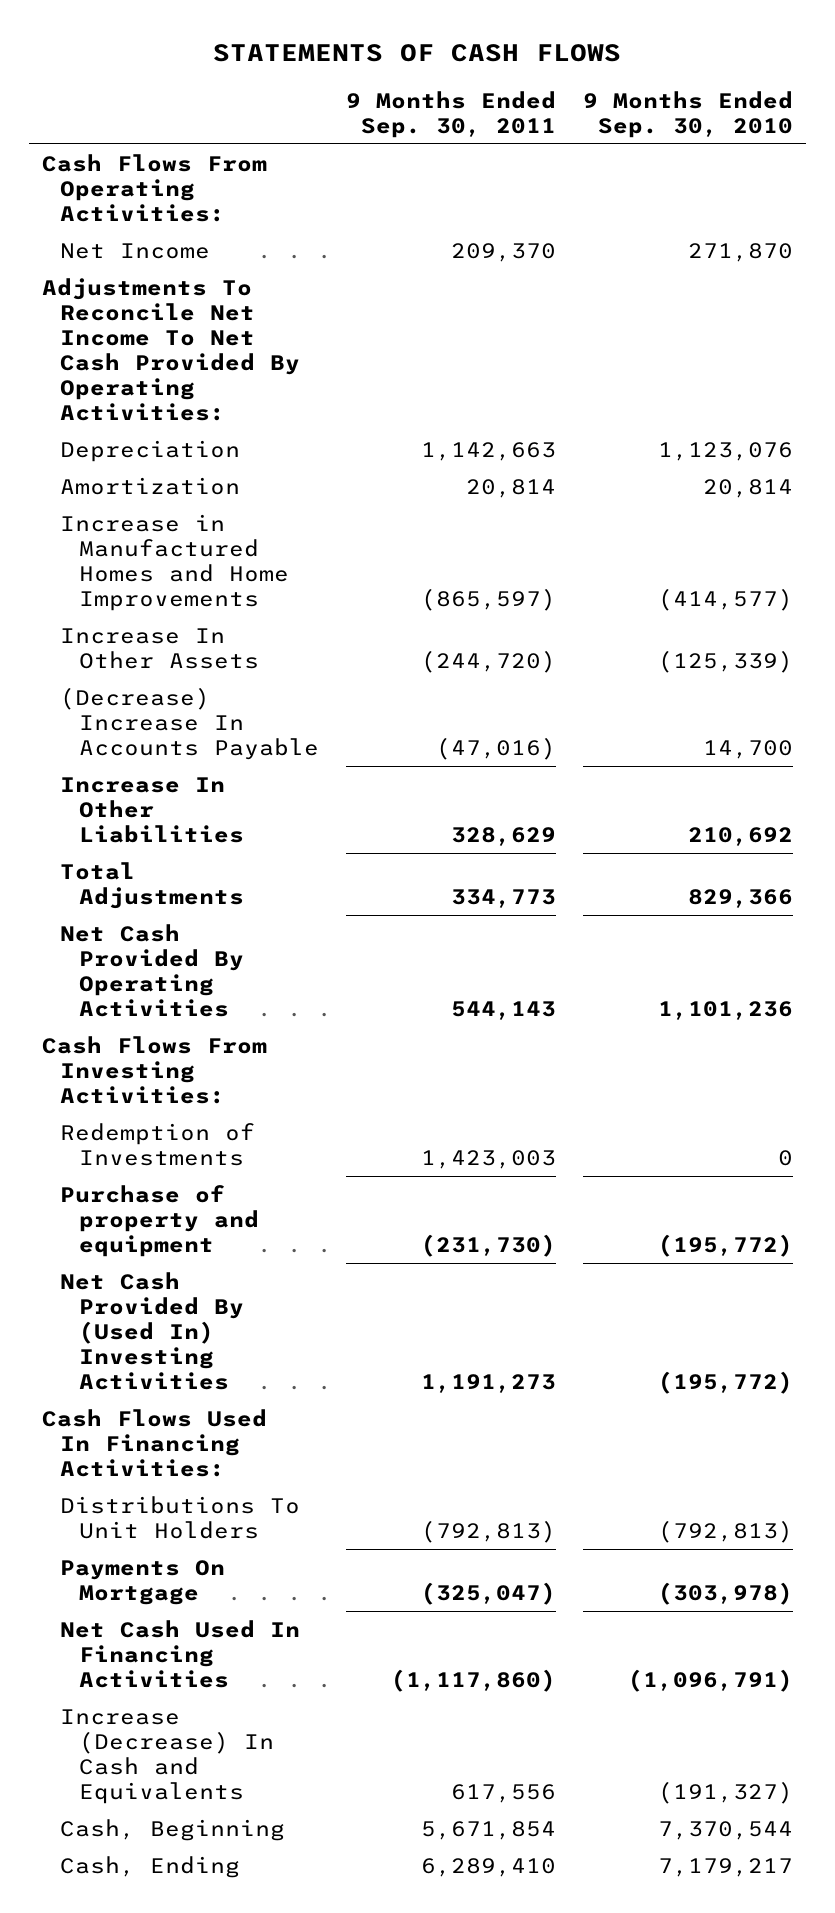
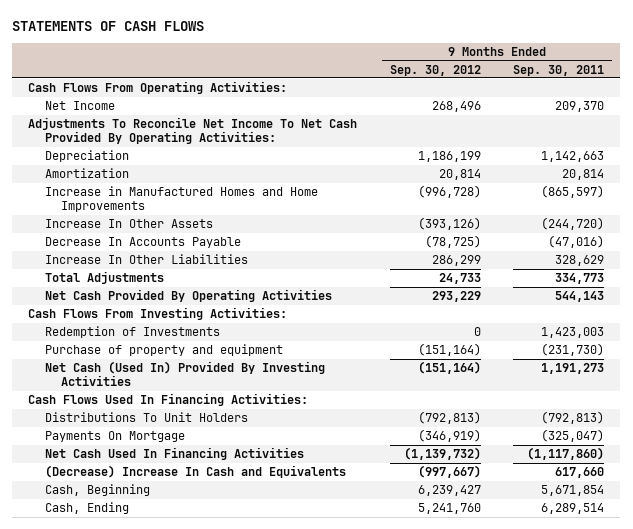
[582,90,793,138] 9 Months Ended Sep. 30, 2010 -> none
none -> [389,64,481,76] Sep. 30, 2012
[60,686,319,760] (Decrease) Increase In Accounts Payable -> [44,237,241,249] Decrease In Accounts Payable
[60,1271,244,1390] Net Cash Provided By (Used In) Investing Activities -> [44,361,325,387] Net Cash (Used In) Provided By Investing Activities
[60,1708,274,1804] Increase (Decrease) In Cash and Equivalents -> [44,465,346,479] (Decrease) Increase In Cash and Equivalents
[450,1783,556,1803] 617,556 -> [555,467,605,479] 617,660
[420,1857,556,1877] 6,289,410 -> [541,503,605,515] 6,289,514

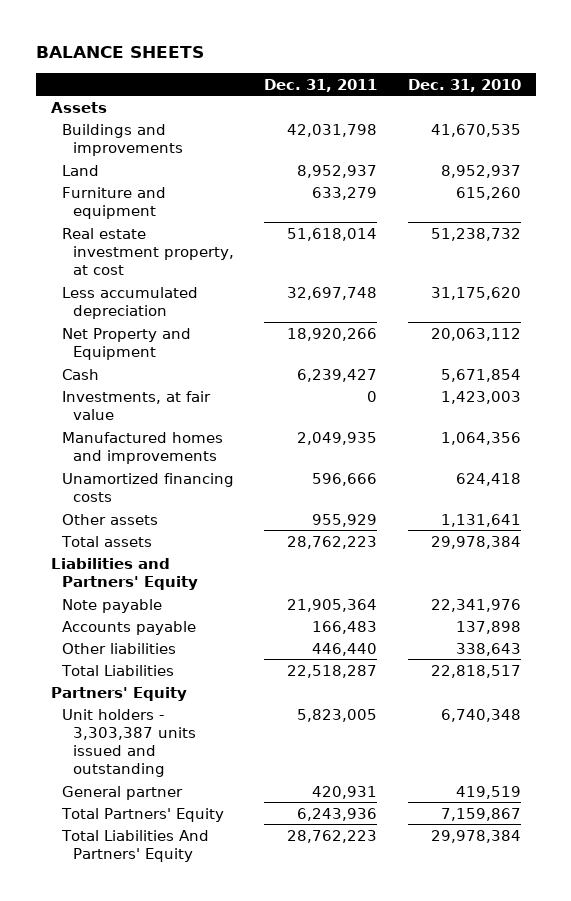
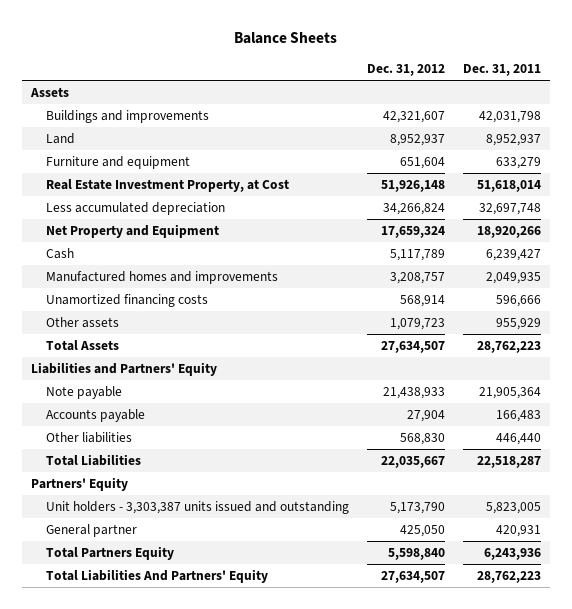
[35,46,204,59] BALANCE SHEETS -> [233,32,337,45] Balance Sheets
[407,78,521,92] Dec. 31, 2010 -> none
none -> [367,63,446,76] Dec. 31, 2012
[61,227,234,276] Real estate investment property, at cost -> [46,179,290,193] Real Estate Investment Property, at Cost
[61,390,211,420] Investments, at fair value -> none
[60,535,152,547] Total assets -> [46,340,120,352] Total Assets
[60,807,224,822] Total Partners' Equity -> [46,546,175,561] Total Partners Equity

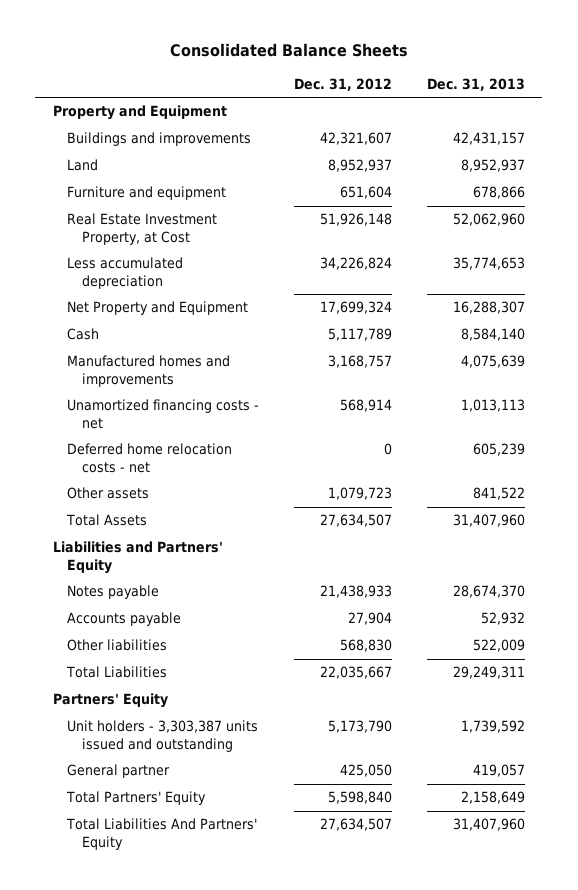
[233,32,337,45] Balance Sheets -> [169,43,408,58] Consolidated Balance Sheets
[463,63,542,76] Dec. 31, 2011 -> none
none -> [427,77,526,91] Dec. 31, 2013
[29,87,69,98] Assets -> none
none -> [52,105,227,121] Property and Equipment
[383,203,446,216] 34,266,824 -> [320,257,393,271] 34,226,824
[381,226,446,239] 17,659,324 -> [320,301,393,315] 17,699,324
[390,272,446,285] 3,208,757 -> [328,355,393,369] 3,168,757
[46,294,209,308] Unamortized financing costs -> [67,399,260,429] Unamortized financing costs - net
none -> [67,443,233,473] Deferred home relocation costs - net
[46,386,123,400] Note payable -> [67,585,160,600] Notes payable
[46,546,175,561] Total Partners Equity -> [66,791,207,806] Total Partners' Equity

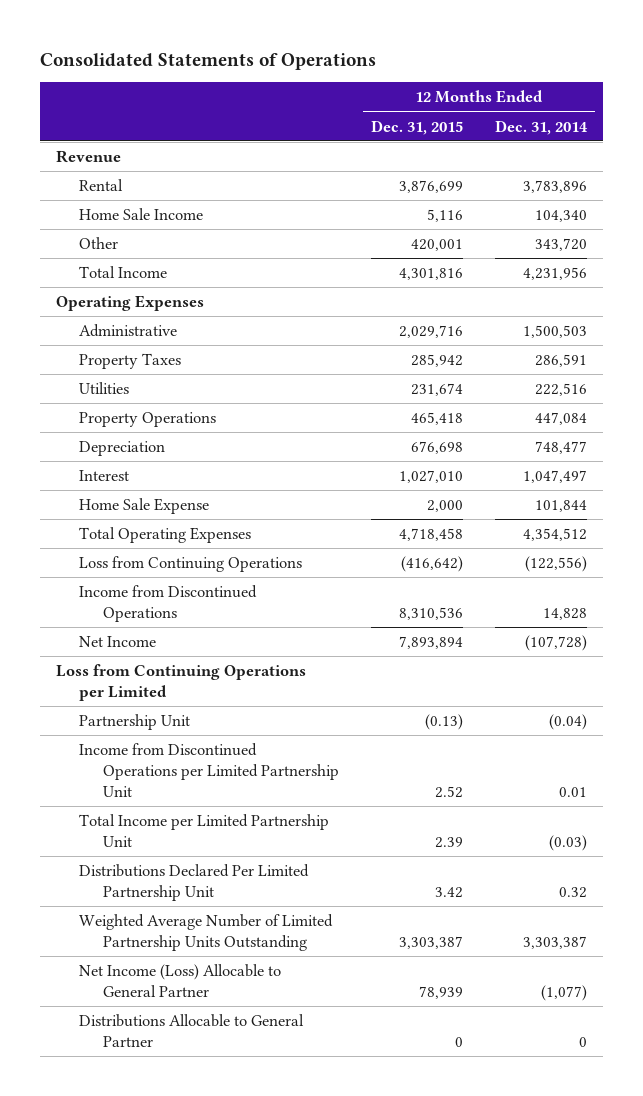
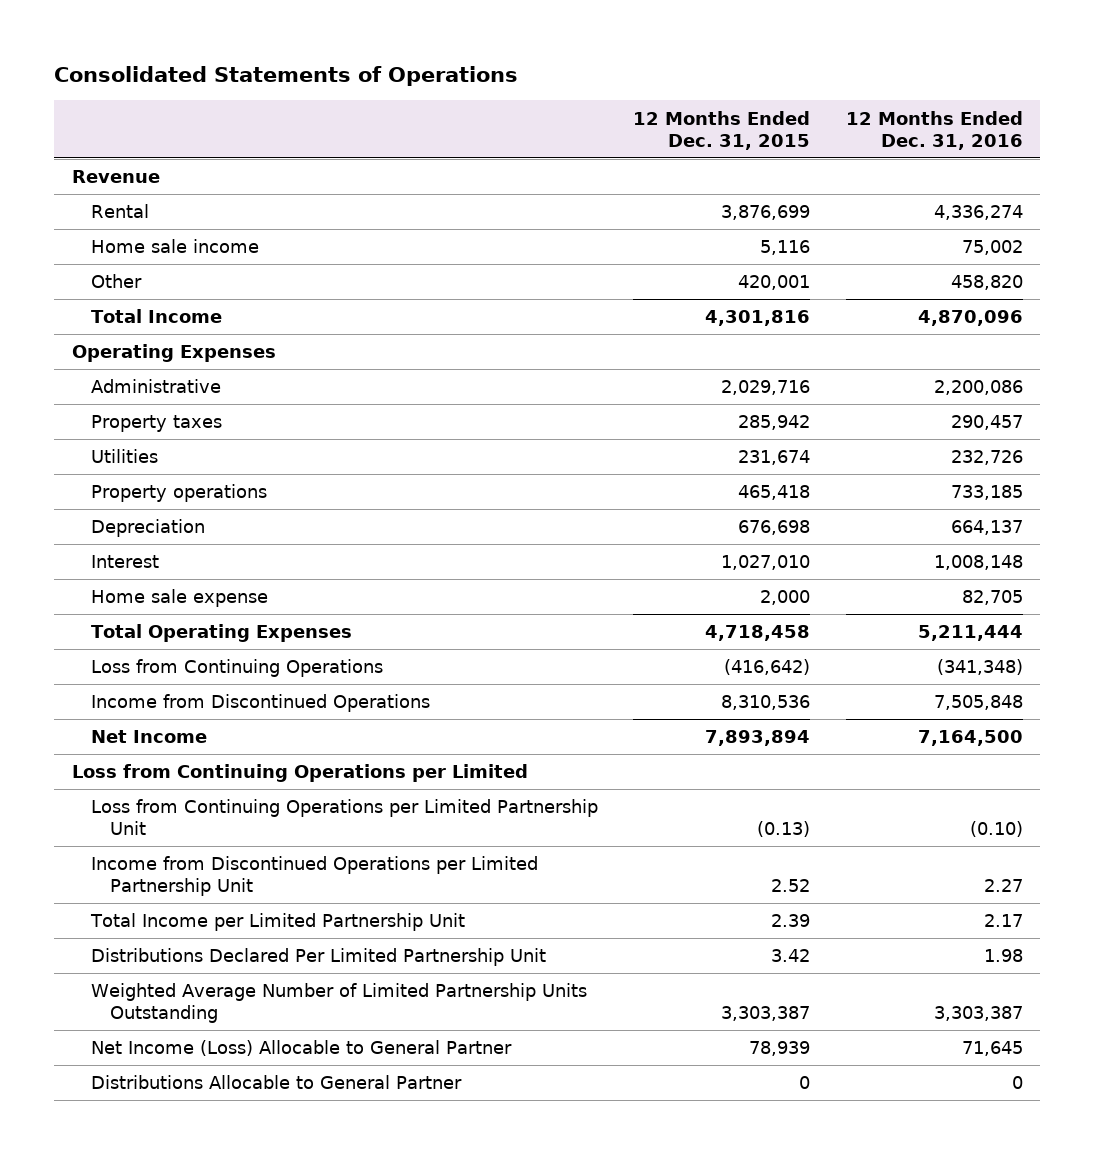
[495,119,589,135] Dec. 31, 2014 -> none
none -> [845,110,1023,150] 12 Months Ended Dec. 31, 2016
[79,208,204,221] Home Sale Income -> [90,239,259,254] Home sale income
[79,353,182,370] Property Taxes -> [90,415,222,433] Property taxes
[79,412,217,428] Property Operations -> [90,484,267,503] Property operations
[79,498,210,515] Home Sale Expense -> [90,589,268,608] Home sale expense
[79,714,191,731] Partnership Unit -> [90,799,598,836] Loss from Continuing Operations per Limited Partnership Unit

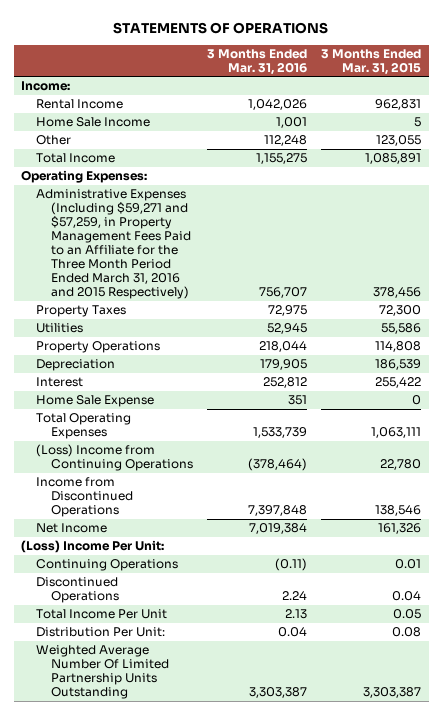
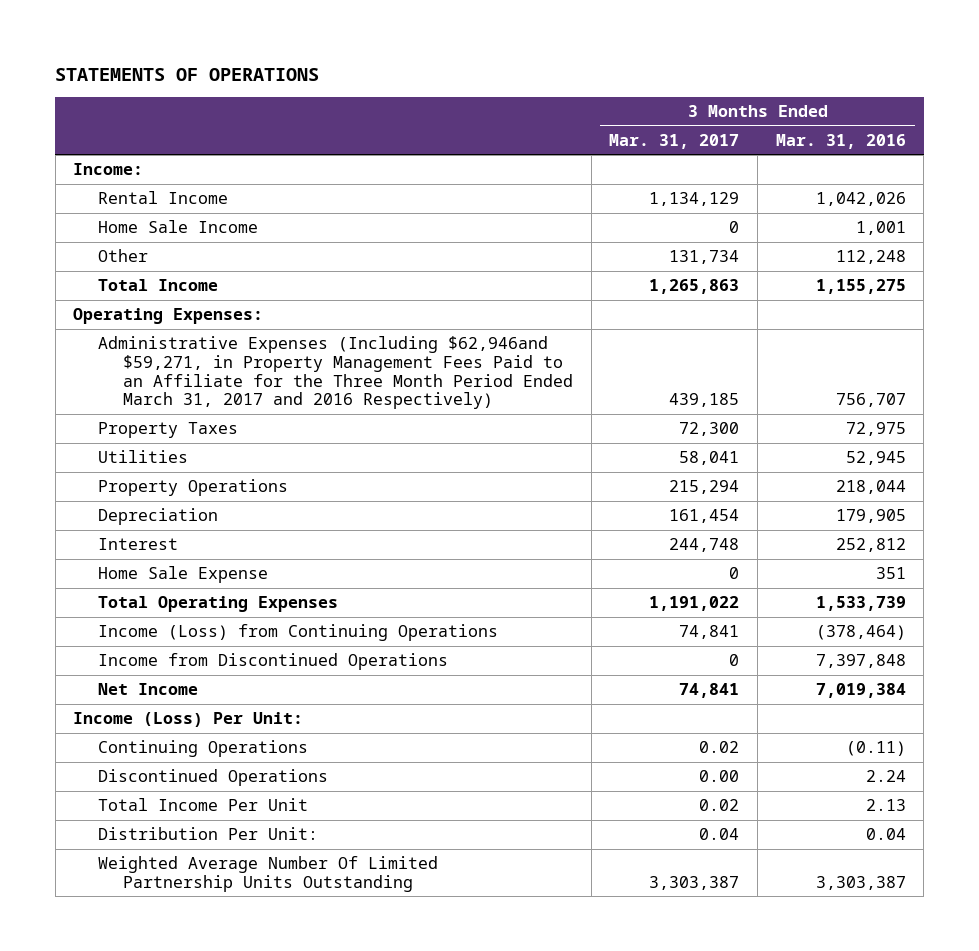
[321,48,422,75] 3 Months Ended Mar. 31, 2015 -> none
none -> [609,133,740,149] Mar. 31, 2017
[36,189,191,300] Administrative Expenses (Including $59,271 and $57,259, in Property Management Fees Paid to an Affiliate for the Three Month Period Ended March 31, 2016 and 2015 Respectively) -> [98,336,574,410] Administrative Expenses (Including $62,946and $59,271, in Property Management Fees Paid to an Affiliate for the Three Month Period Ended March 31, 2017 and 2016 Respectively)
[36,444,193,472] (Loss) Income from Continuing Operations -> [98,624,499,642] Income (Loss) from Continuing Operations
[21,540,165,554] (Loss) Income Per Unit: -> [73,712,304,728] Income (Loss) Per Unit:

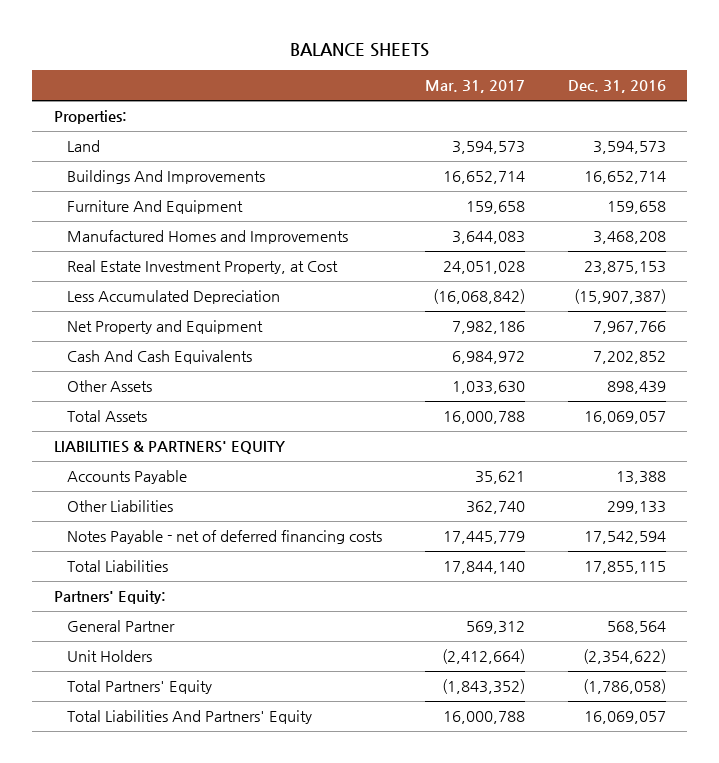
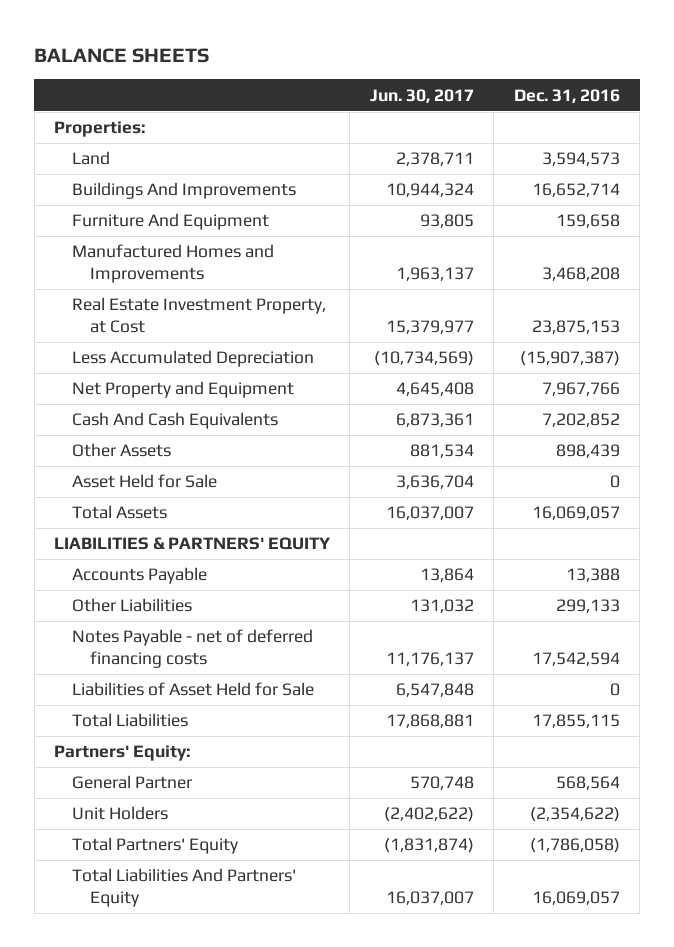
[424,80,525,94] Mar. 31, 2017 -> none
none -> [369,88,474,103] Jun. 30, 2017
none -> [72,474,218,489] Asset Held for Sale
none -> [72,682,315,697] Liabilities of Asset Held for Sale

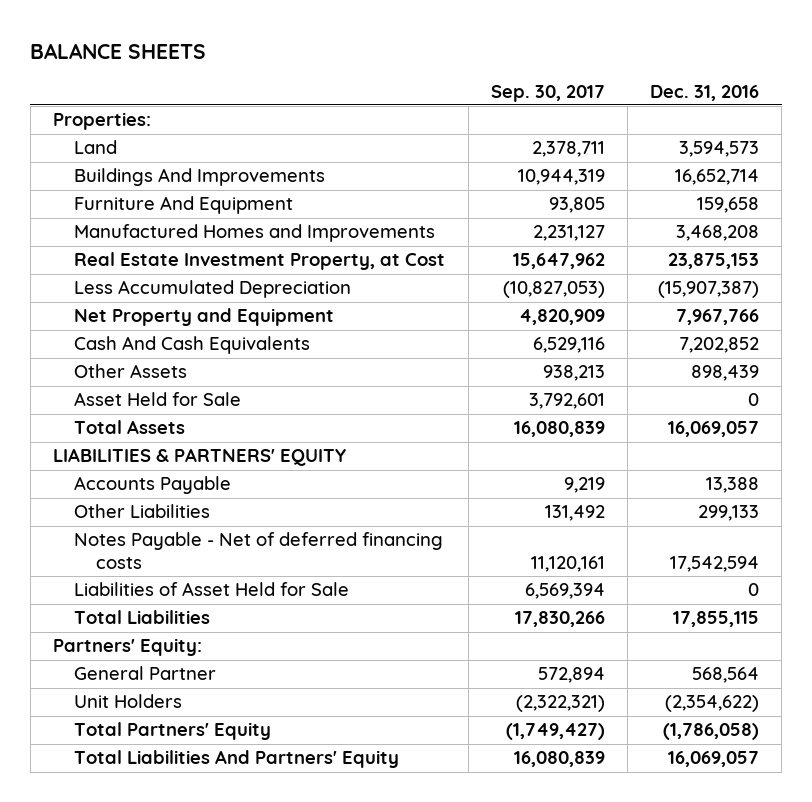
[369,88,474,103] Jun. 30, 2017 -> none
none -> [490,84,605,102] Sep. 30, 2017
[72,629,314,669] Notes Payable - net of deferred financing costs -> [74,532,444,569] Notes Payable - Net of deferred financing costs

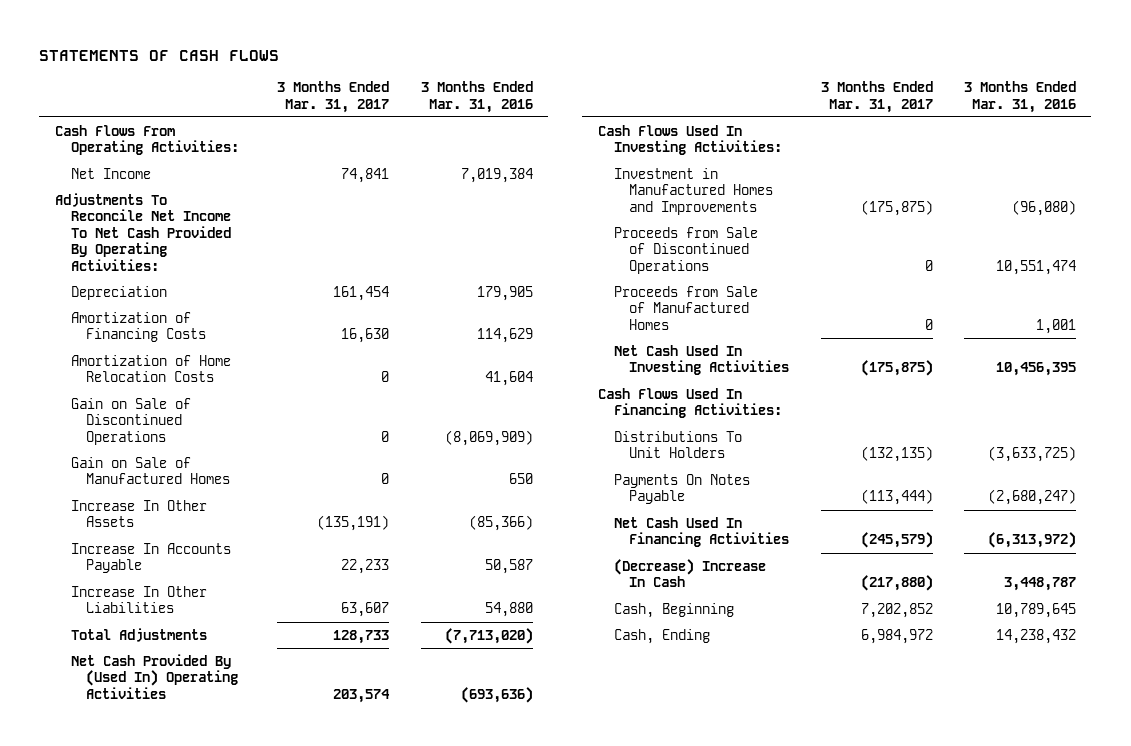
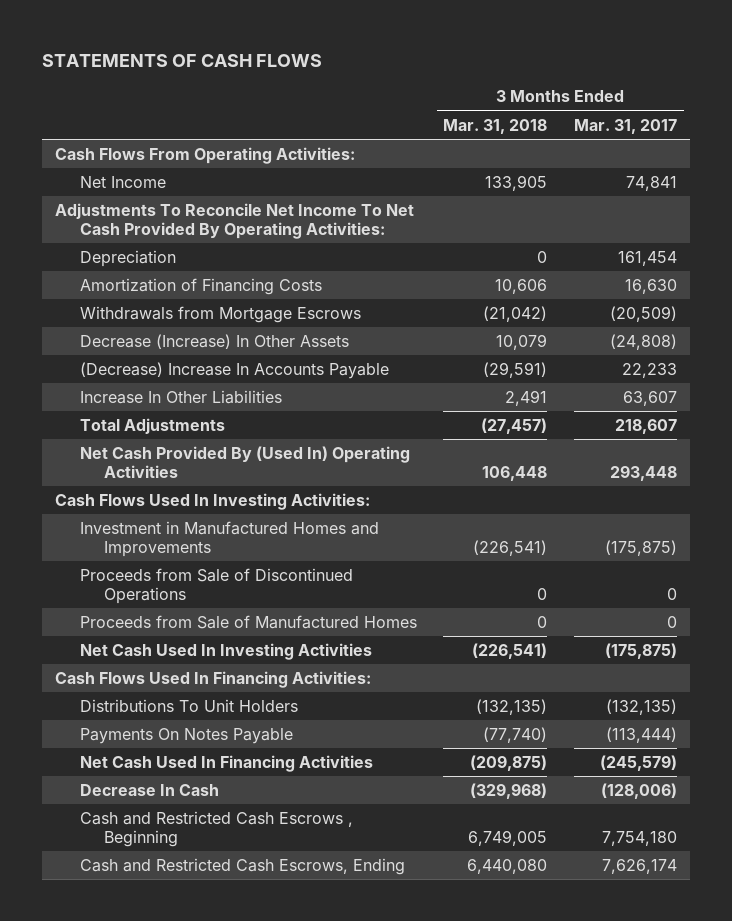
[420,81,533,113] 3 Months Ended Mar. 31, 2016 -> none
none -> [443,118,548,134] Mar. 31, 2018
[70,354,231,383] Amortization of Home Relocation Costs -> none
[70,397,191,445] Gain on Sale of Discontinued Operations -> none
[70,456,231,485] Gain on Sale of Manufactured Homes -> none
none -> [79,305,361,323] Withdrawals from Mortgage Escrows
[70,499,207,528] Increase In Other Assets -> [79,333,349,349] Decrease (Increase) In Other Assets
[317,515,390,532] (135,191) -> [609,333,677,350] (24,808)
[70,542,231,574] Increase In Accounts Payable -> [79,361,389,379] (Decrease) Increase In Accounts Payable
[333,629,390,644] 128,733 -> [614,418,677,434] 218,607
[333,688,391,703] 203,574 -> [609,465,677,482] 293,448
[613,602,734,618] Cash, Beginning -> none
[613,628,710,644] Cash, Ending -> none
[613,558,766,588] (Decrease) Increase In Cash -> [79,783,219,796] Decrease In Cash
[860,575,933,592] (217,880) -> [600,782,677,799] (128,006)
none -> [79,810,353,848] Cash and Restricted Cash Escrows , Beginning
none -> [79,857,405,875] Cash and Restricted Cash Escrows, Ending

